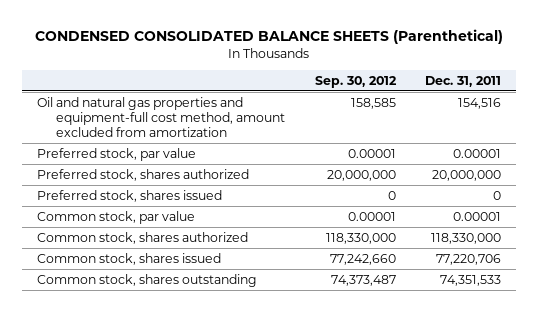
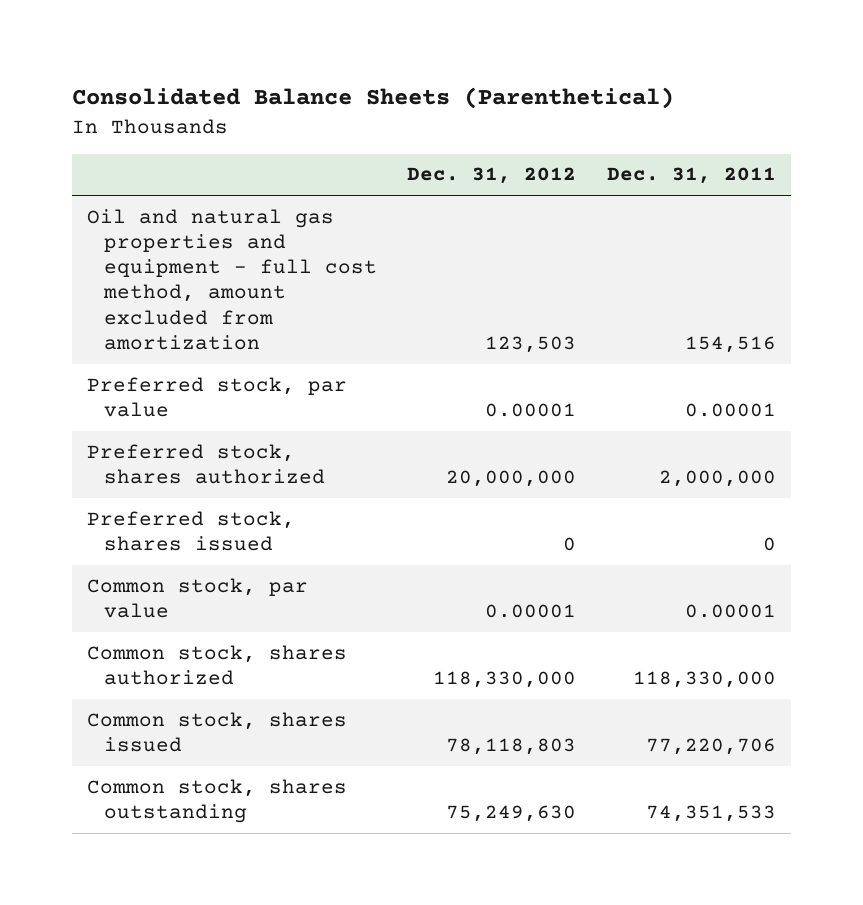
[35,29,504,45] CONDENSED CONSOLIDATED BALANCE SHEETS (Parenthetical) -> [71,87,674,110] Consolidated Balance Sheets (Parenthetical)
[314,75,397,88] Sep. 30, 2012 -> none
none -> [407,167,577,185] Dec. 31, 2012
[36,96,286,138] Oil and natural gas properties and equipment-full cost method, amount excluded from amortization -> [86,208,377,350] Oil and natural gas properties and equipment - full cost method, amount excluded from amortization
[432,169,502,181] 20,000,000 -> [658,470,776,488] 2,000,000

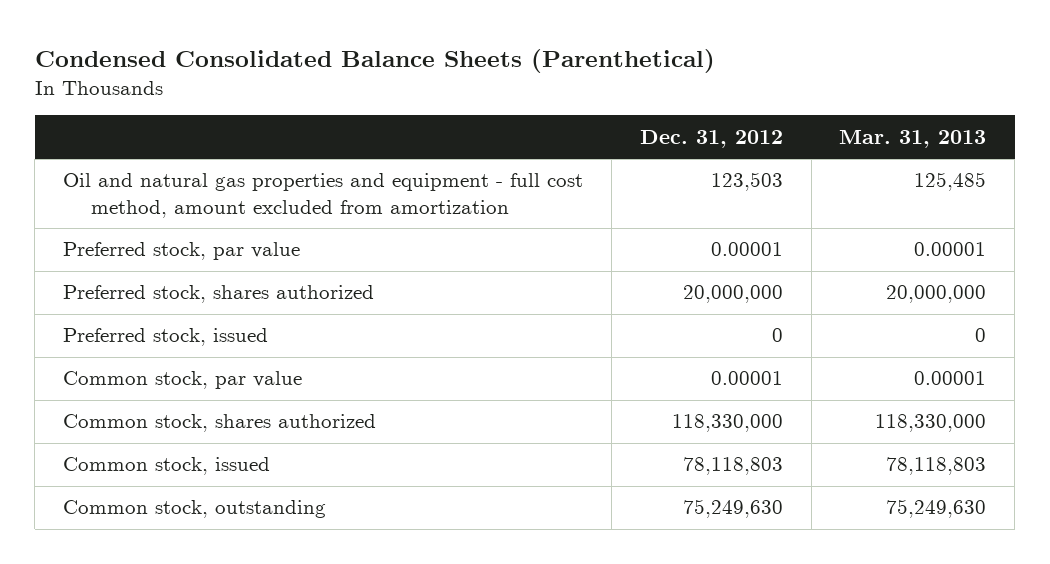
[71,87,674,110] Consolidated Balance Sheets (Parenthetical) -> [34,48,715,73] Condensed Consolidated Balance Sheets (Parenthetical)
[606,167,776,185] Dec. 31, 2011 -> none
none -> [839,129,987,148] Mar. 31, 2013
[86,510,295,552] Preferred stock, shares issued -> [63,328,269,347] Preferred stock, issued
[86,711,347,753] Common stock, shares issued -> [63,457,271,476] Common stock, issued
[86,778,347,824] Common stock, shares outstanding -> [63,500,327,519] Common stock, outstanding

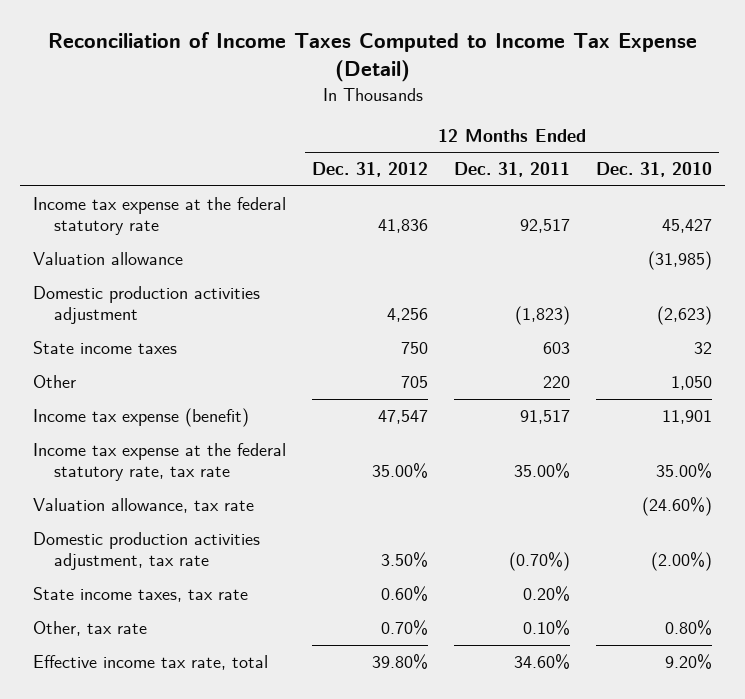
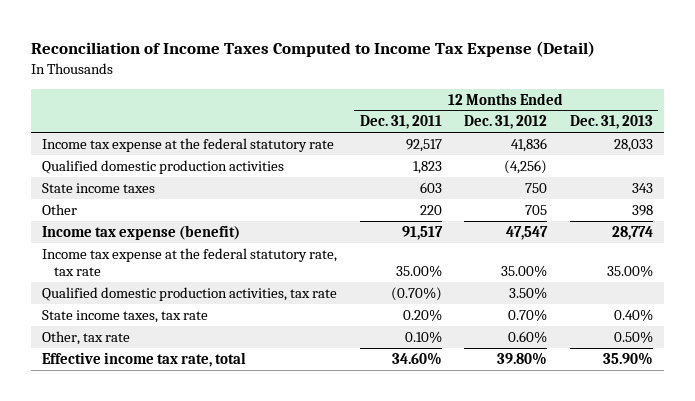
[596,162,713,178] Dec. 31, 2010 -> none
none -> [569,115,653,130] Dec. 31, 2013
[32,252,183,266] Valuation allowance -> none
[32,286,260,325] Domestic production activities adjustment -> [42,159,285,174] Qualified domestic production activities
[386,308,428,323] 4,256 -> [504,159,548,174] (4,256)
[515,306,571,326] (1,823) -> [412,160,442,174] 1,823
[32,498,254,514] Valuation allowance, tax rate -> none
[32,532,260,571] Domestic production activities adjustment, tax rate -> [42,286,338,301] Qualified domestic production activities, tax rate
[380,586,428,602] 0.60% -> [508,308,548,321] 0.70%
[380,620,428,636] 0.70% -> [508,330,548,343] 0.60%

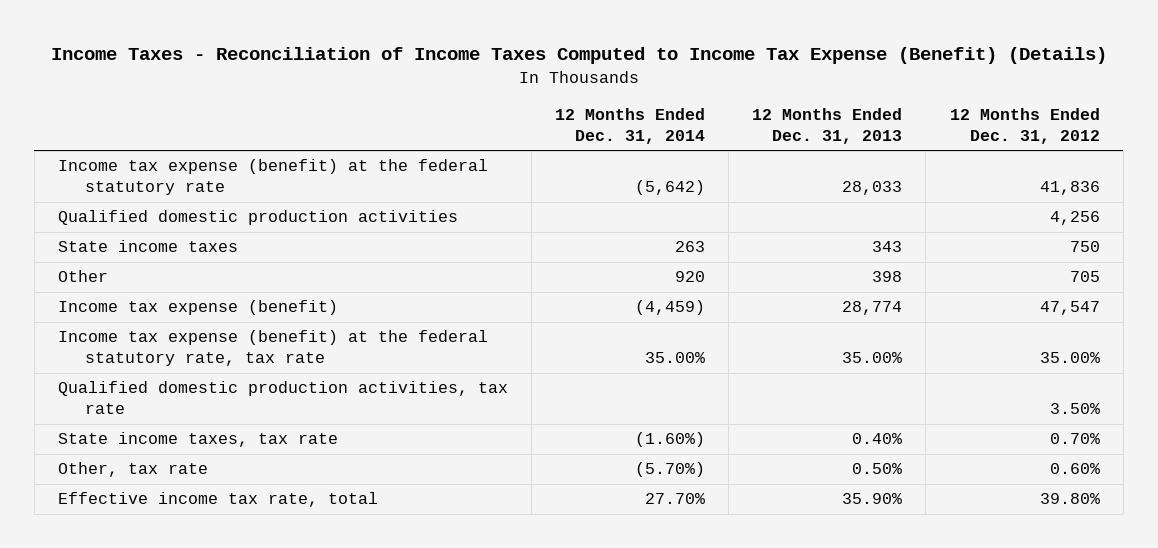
[31,41,596,58] Reconciliation of Income Taxes Computed to Income Tax Expense (Detail) -> [50,47,1107,65] Income Taxes - Reconciliation of Income Taxes Computed to Income Tax Expense (Benefit) (Details)
[359,115,442,130] Dec. 31, 2011 -> none
none -> [555,108,706,145] 12 Months Ended Dec. 31, 2014
[42,137,335,152] Income tax expense at the federal statutory rate -> [58,159,489,196] Income tax expense (benefit) at the federal statutory rate
[504,159,548,174] (4,256) -> [1049,211,1100,226] 4,256
[42,247,338,277] Income tax expense at the federal statutory rate, tax rate -> [58,330,489,367] Income tax expense (benefit) at the federal statutory rate, tax rate

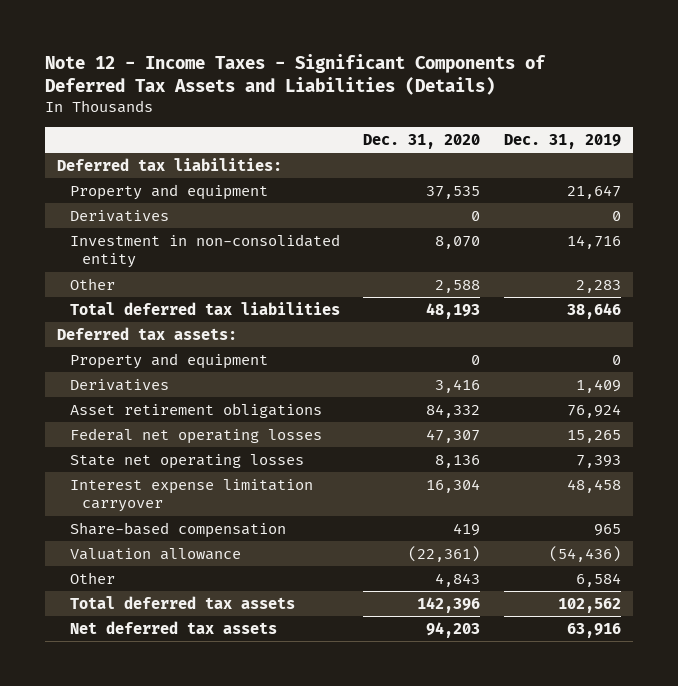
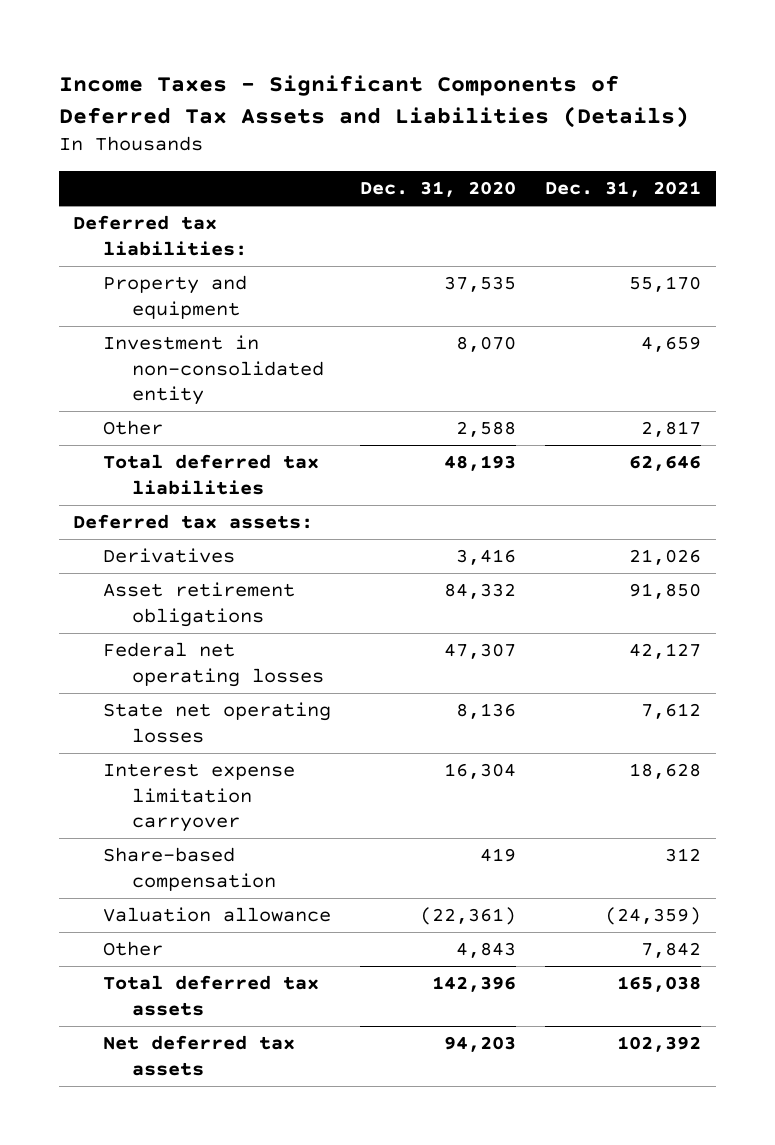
[45,53,547,95] Note 12 - Income Taxes - Significant Components of Deferred Tax Assets and Liabilities (Details) -> [58,74,689,128] Income Taxes - Significant Components of Deferred Tax Assets and Liabilities (Details)
[503,133,621,149] Dec. 31, 2019 -> none
none -> [545,180,702,197] Dec. 31, 2021
[69,209,169,222] Derivatives -> none
[69,352,268,369] Property and equipment -> none

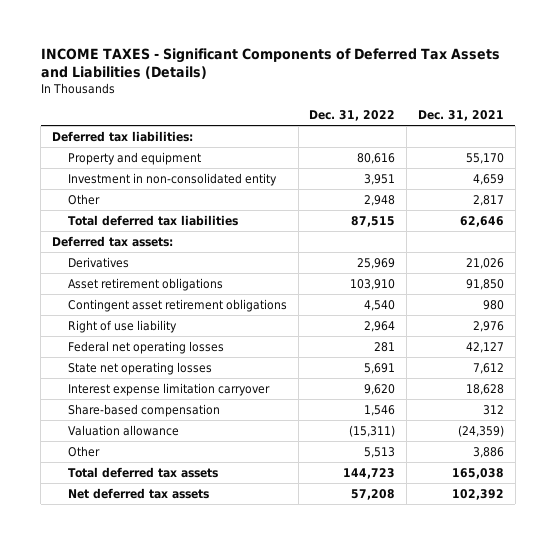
[58,74,689,128] Income Taxes - Significant Components of Deferred Tax Assets and Liabilities (Details) -> [40,47,500,79] INCOME TAXES - Significant Components of Deferred Tax Assets and Liabilities (Details)
[359,180,516,197] Dec. 31, 2020 -> none
none -> [309,109,396,121] Dec. 31, 2022
none -> [68,298,288,312] Contingent asset retirement obligations
none -> [68,319,178,333] Right of use liability
[641,942,702,959] 7,842 -> [472,446,504,458] 3,886

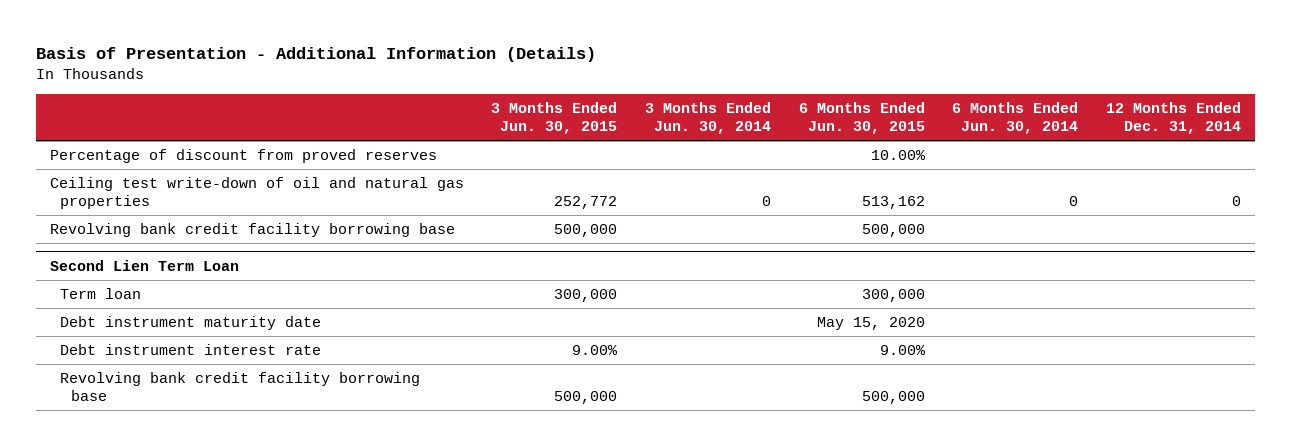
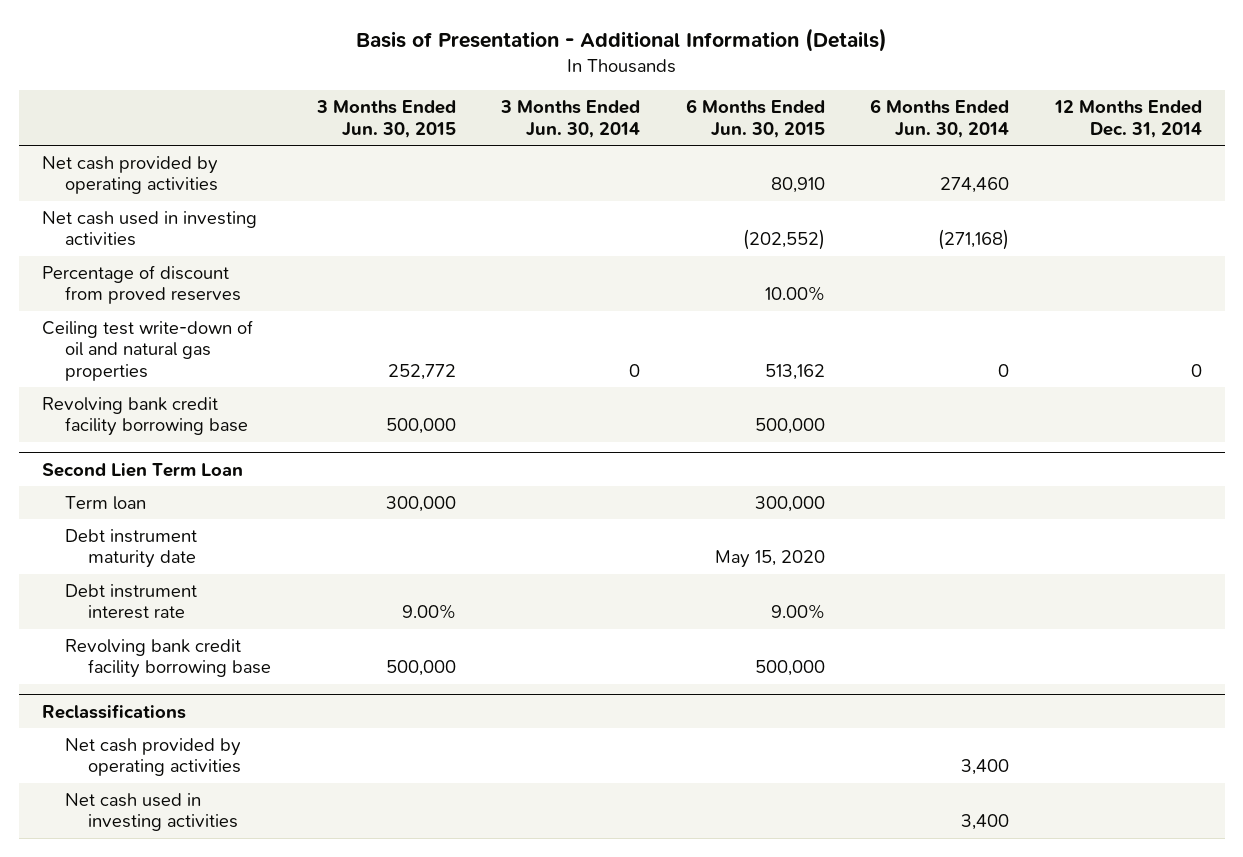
none -> [41,155,218,195] Net cash provided by operating activities
none -> [41,210,257,247] Net cash used in investing activities
none -> [41,703,186,719] Reclassifications
none -> [64,737,242,777] Net cash provided by operating activities
none -> [64,792,239,832] Net cash used in investing activities

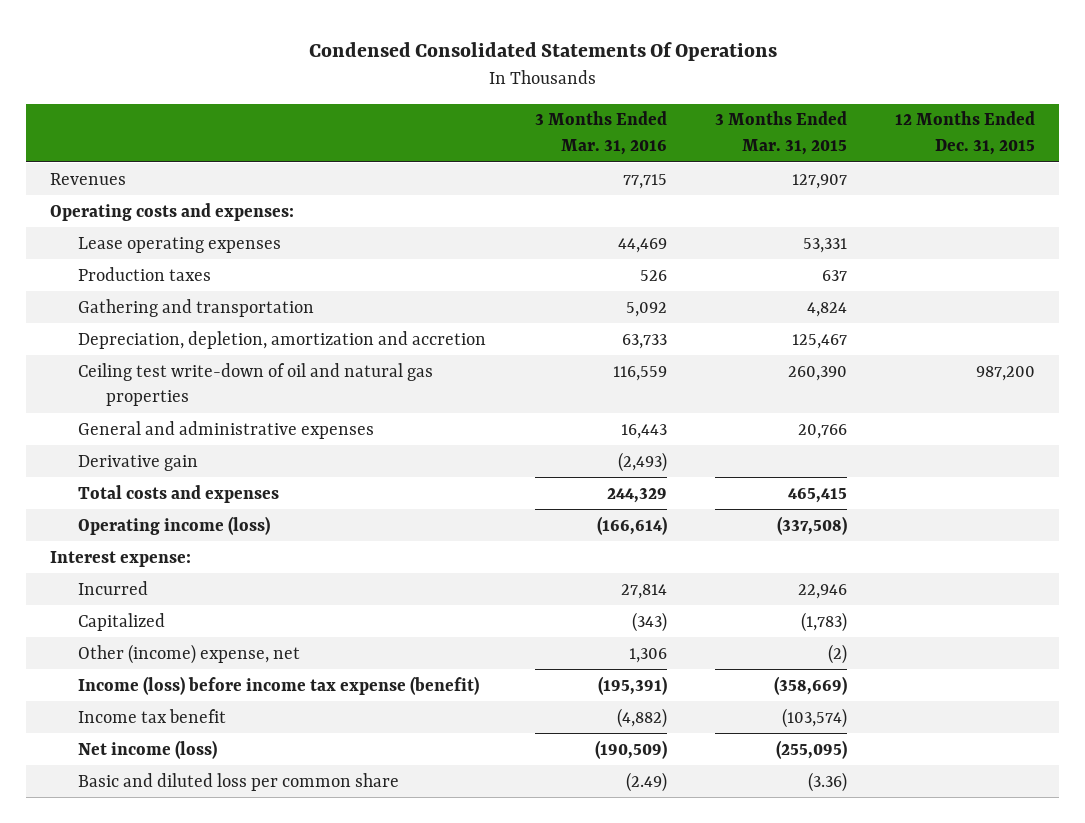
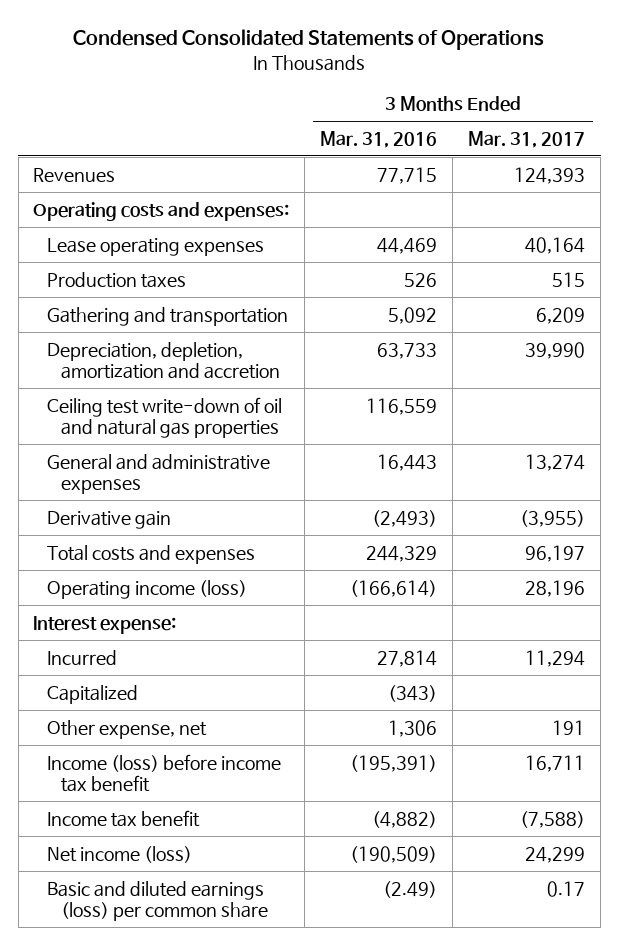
[308,41,777,61] Condensed Consolidated Statements Of Operations -> [73,29,545,51] Condensed Consolidated Statements of Operations
[714,111,847,156] 3 Months Ended Mar. 31, 2015 -> none
[895,111,1036,156] 12 Months Ended Dec. 31, 2015 -> none
none -> [468,130,586,148] Mar. 31, 2017
[78,643,301,664] Other (income) expense, net -> [47,719,208,739] Other expense, net
[78,675,480,695] Income (loss) before income tax expense (benefit) -> [47,753,282,793] Income (loss) before income tax benefit
[78,772,400,791] Basic and diluted loss per common share -> [47,880,269,922] Basic and diluted earnings (loss) per common share

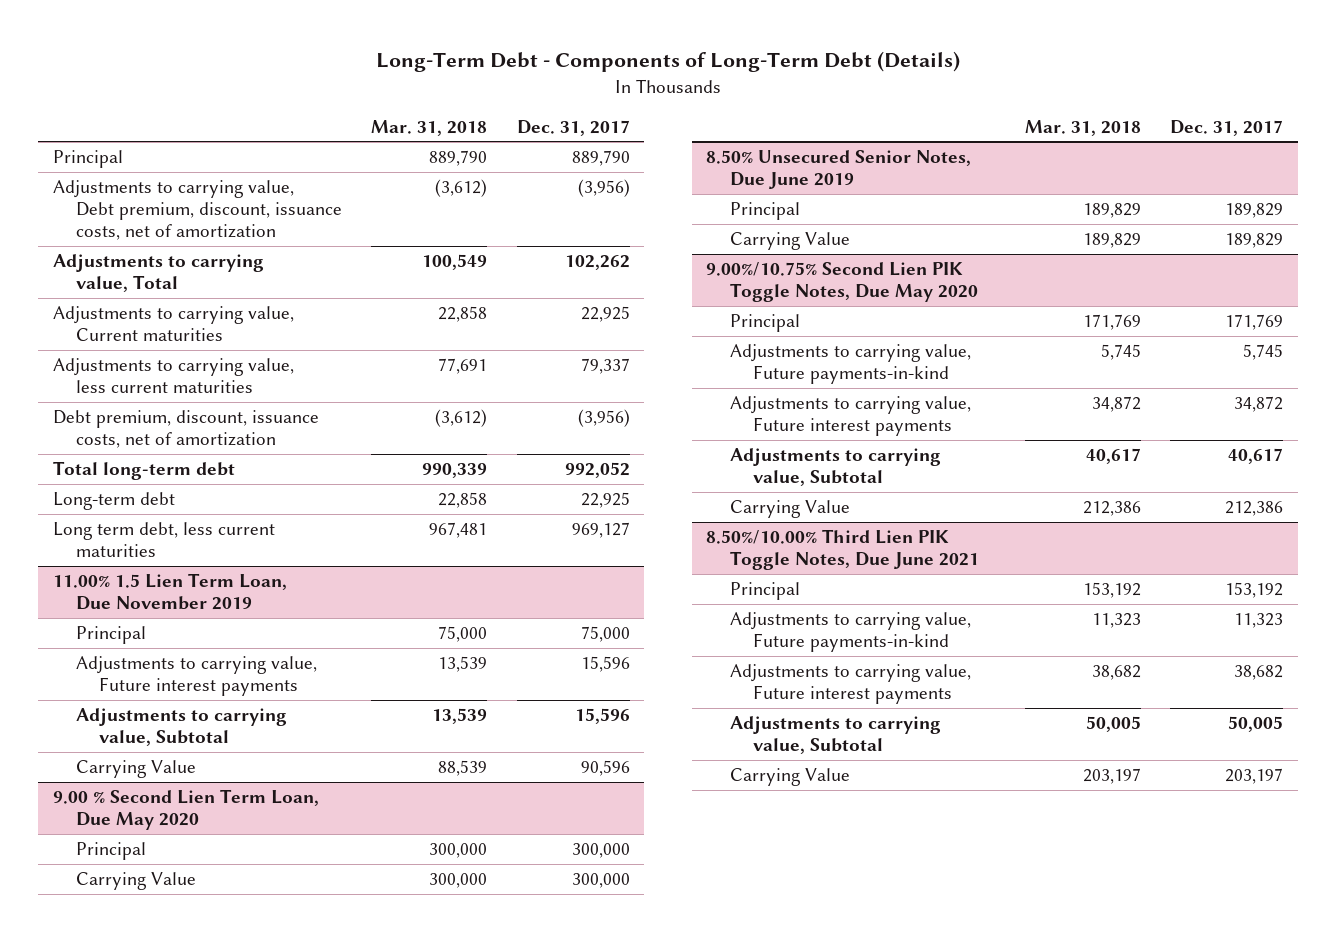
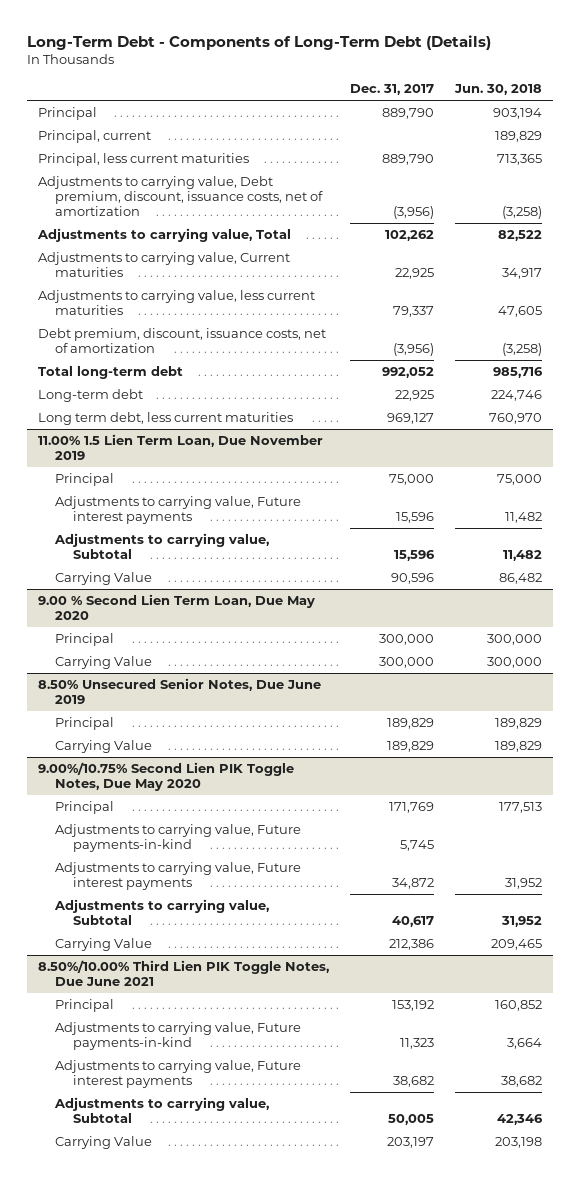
[371,119,488,136] Mar. 31, 2018 -> none
none -> [453,84,542,96] Jun. 30, 2018
none -> [37,129,151,143] Principal, current
none -> [37,152,249,166] Principal, less current maturities

